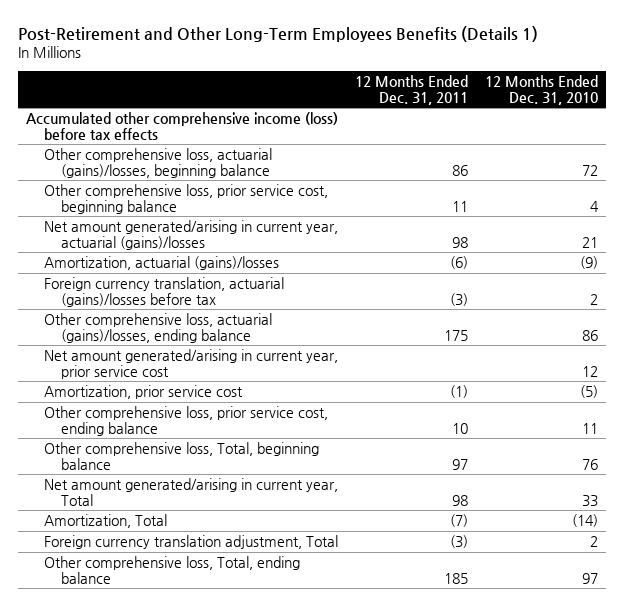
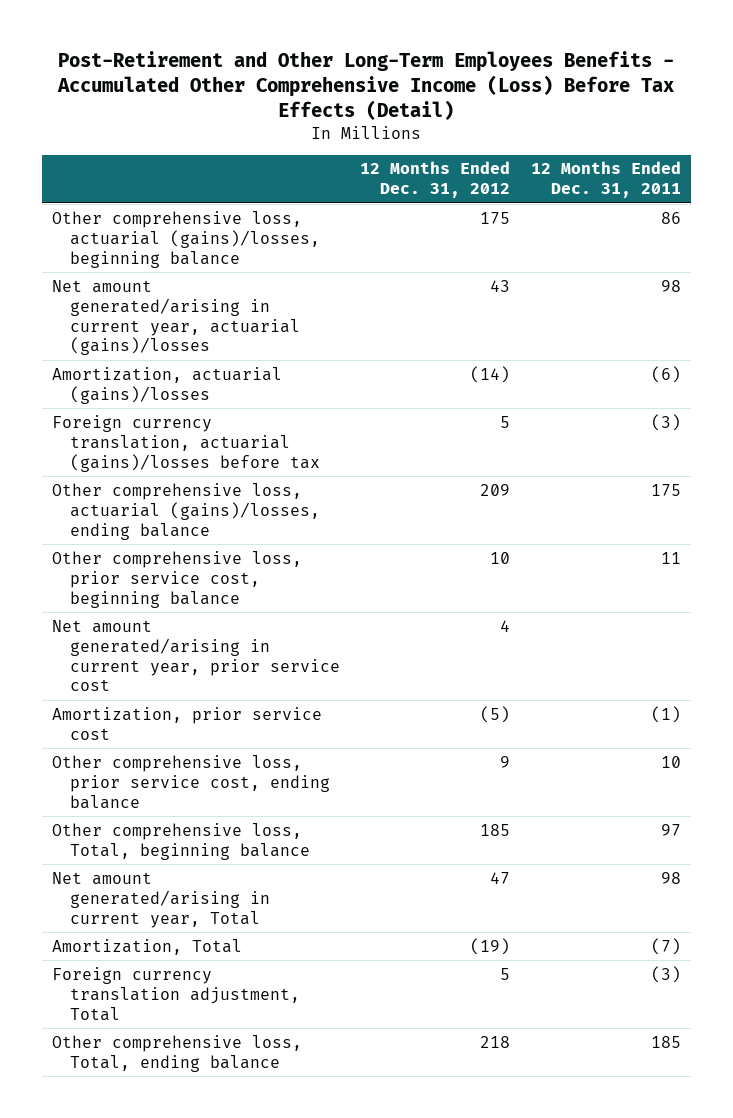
[18,26,539,43] Post-Retirement and Other Long-Term Employees Benefits (Details 1) -> [57,50,675,120] Post-Retirement and Other Long-Term Employees Benefits - Accumulated Other Comprehensive Income (Loss) Before Tax Effects (Detail)
[484,74,598,105] 12 Months Ended Dec. 31, 2010 -> none
none -> [360,161,511,199] 12 Months Ended Dec. 31, 2012
[26,112,339,140] Accumulated other comprehensive income (loss) before tax effects -> none
[43,184,328,214] Other comprehensive loss, prior service cost, beginning balance -> [52,550,303,608] Other comprehensive loss, prior service cost, beginning balance

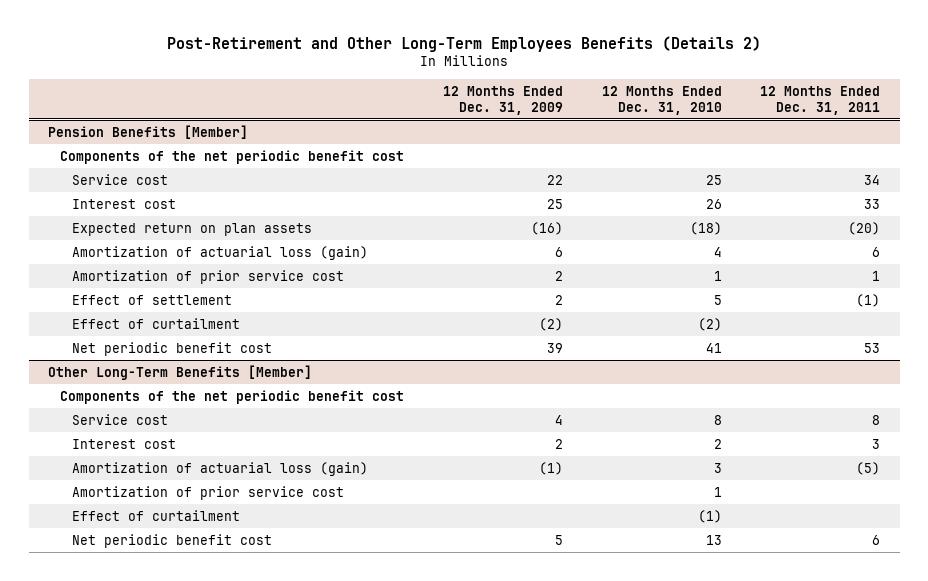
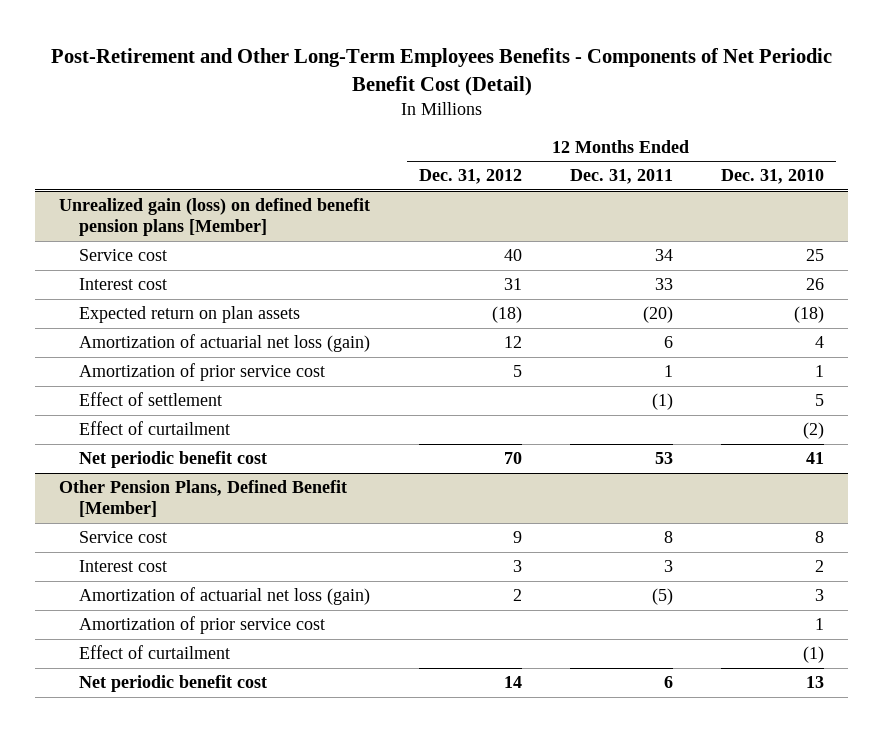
[167,35,762,52] Post-Retirement and Other Long-Term Employees Benefits (Details 2) -> [50,47,832,96] Post-Retirement and Other Long-Term Employees Benefits - Components of Net Periodic Benefit Cost (Detail)
[442,85,563,115] 12 Months Ended Dec. 31, 2009 -> none
none -> [418,169,522,185] Dec. 31, 2012
[48,124,249,139] Pension Benefits [Member] -> none
[60,149,405,164] Components of the net periodic benefit cost -> none
none -> [59,198,371,237] Unrealized gain (loss) on defined benefit pension plans [Member]
[72,245,369,260] Amortization of actuarial loss (gain) -> [79,334,371,353] Amortization of actuarial net loss (gain)
[48,364,313,380] Other Long-Term Benefits [Member] -> none
[60,389,405,404] Components of the net periodic benefit cost -> none
none -> [59,480,348,518] Other Pension Plans, Defined Benefit [Member]
[72,461,369,476] Amortization of actuarial loss (gain) -> [79,587,371,606] Amortization of actuarial net loss (gain)

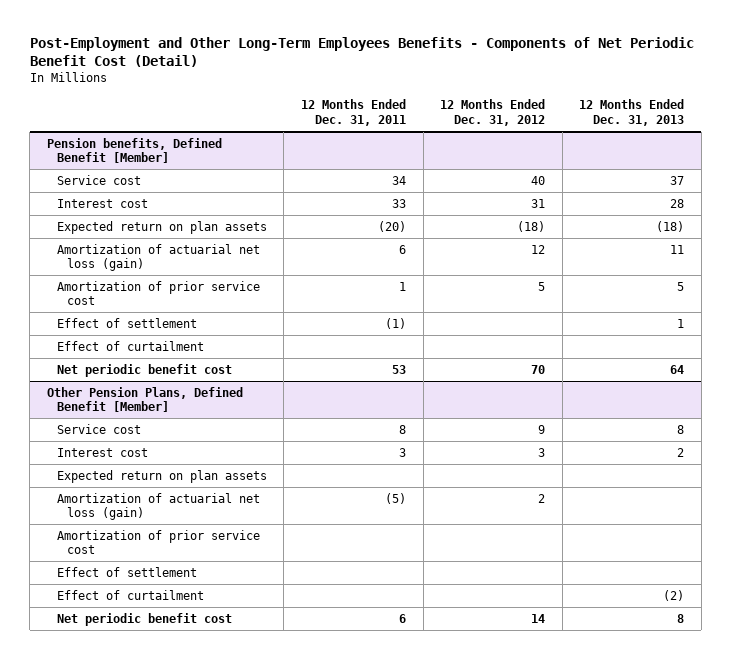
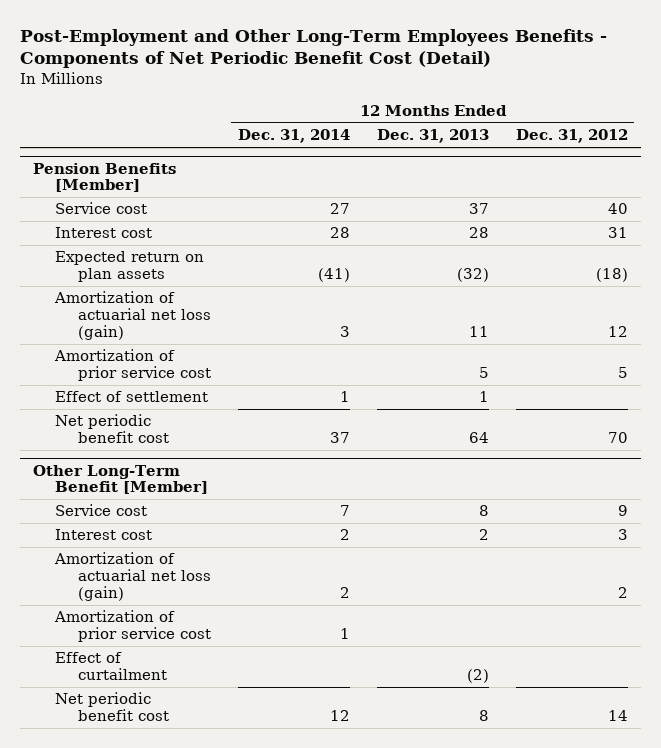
[300,99,406,127] 12 Months Ended Dec. 31, 2011 -> none
none -> [237,129,350,144] Dec. 31, 2014
[47,137,223,164] Pension benefits, Defined Benefit [Member] -> [33,162,177,193] Pension Benefits [Member]
[656,220,685,232] (18) -> [456,268,489,283] (32)
[56,340,204,351] Effect of curtailment -> none
[47,386,244,413] Other Pension Plans, Defined Benefit [Member] -> none
none -> [33,464,209,495] Other Long-Term Benefit [Member]
[56,469,267,483] Expected return on plan assets -> none
[56,566,197,577] Effect of settlement -> none

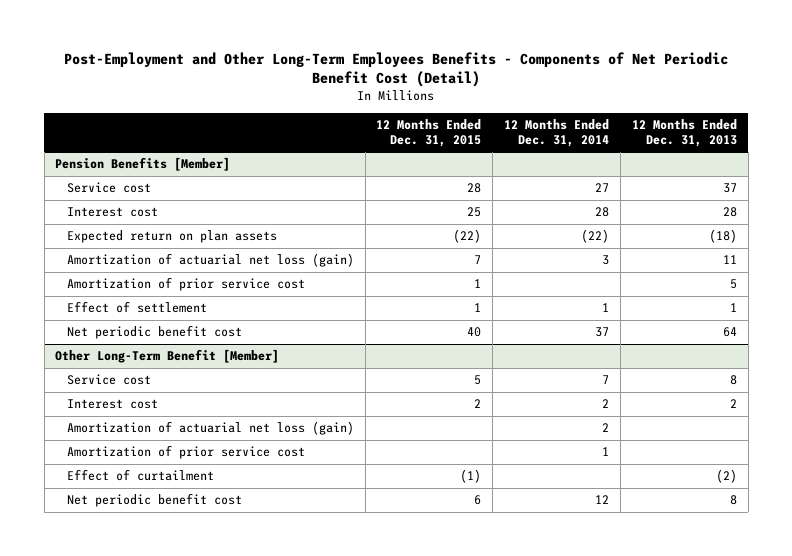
[515,129,628,144] Dec. 31, 2012 -> none
none -> [376,118,482,148] 12 Months Ended Dec. 31, 2015
[317,268,350,283] (41) -> [581,229,610,244] (22)
[456,268,489,283] (32) -> [708,229,737,244] (18)

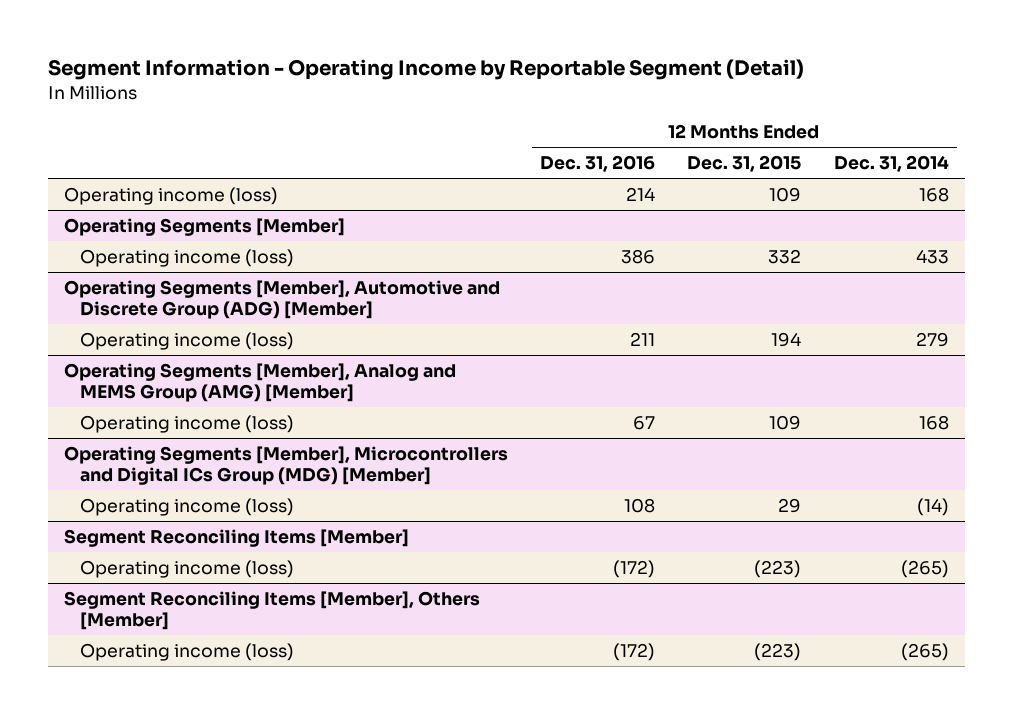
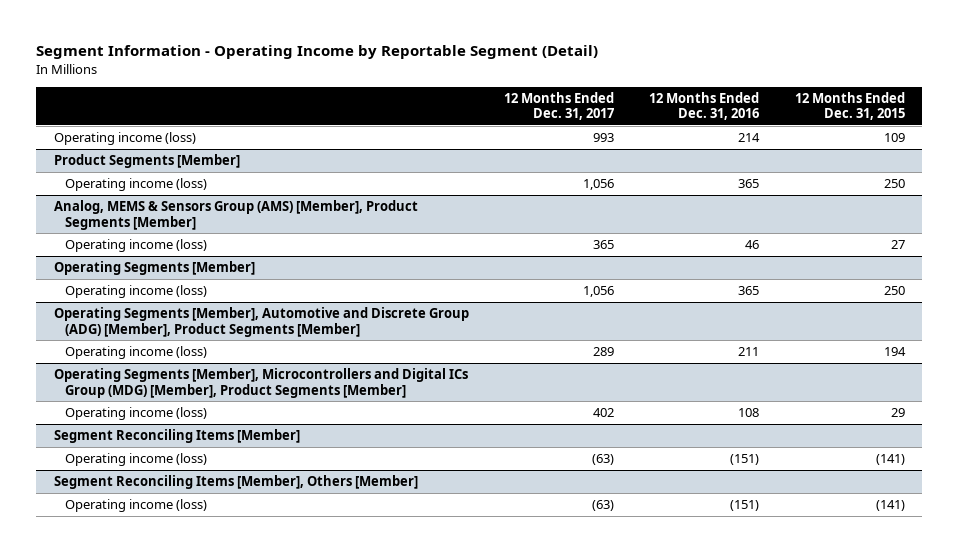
[833,155,949,173] Dec. 31, 2014 -> none
none -> [504,91,615,121] 12 Months Ended Dec. 31, 2017
none -> [53,154,240,169] Product Segments [Member]
none -> [65,178,208,192] Operating income (loss)
none -> [53,200,418,230] Analog, MEMS & Sensors Group (AMS) [Member], Product Segments [Member]
none -> [65,239,208,253] Operating income (loss)
[621,248,656,264] 386 -> [738,286,760,296] 365
[768,248,802,264] 332 -> [883,286,905,296] 250
[63,279,500,320] Operating Segments [Member], Automotive and Discrete Group (ADG) [Member] -> [53,307,469,337] Operating Segments [Member], Automotive and Discrete Group (ADG) [Member], Product Segments [Member]
[63,362,456,403] Operating Segments [Member], Analog and MEMS Group (AMG) [Member] -> none
[79,414,294,433] Operating income (loss) -> none
[63,445,508,486] Operating Segments [Member], Microcontrollers and Digital ICs Group (MDG) [Member] -> [53,368,468,398] Operating Segments [Member], Microcontrollers and Digital ICs Group (MDG) [Member], Product Segments [Member]
[613,559,656,578] (172) -> [730,454,760,466] (151)
[754,559,802,578] (223) -> [875,454,905,466] (141)
[613,642,656,661] (172) -> [730,500,760,512] (151)
[754,642,802,661] (223) -> [875,500,905,512] (141)

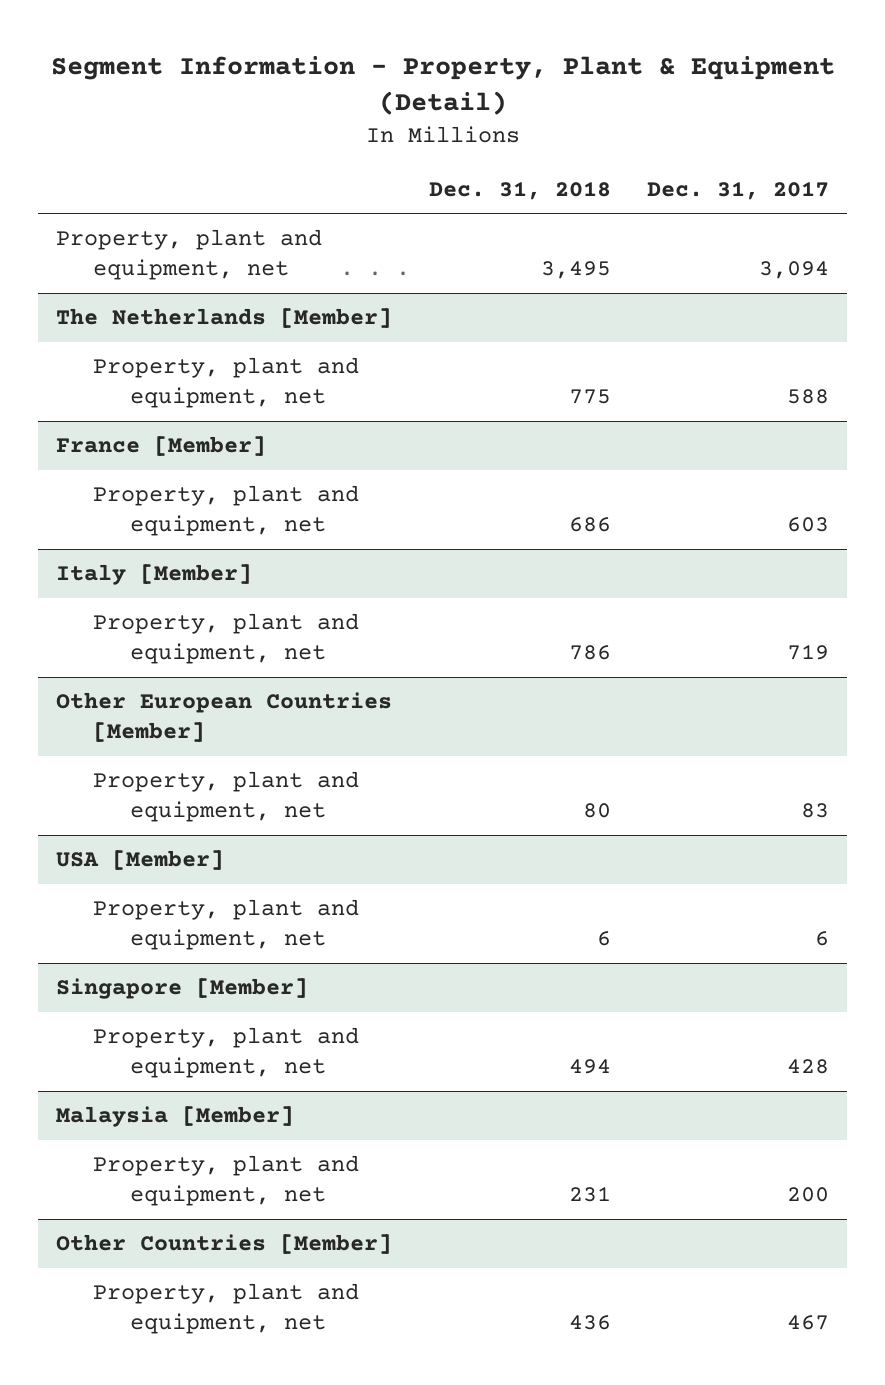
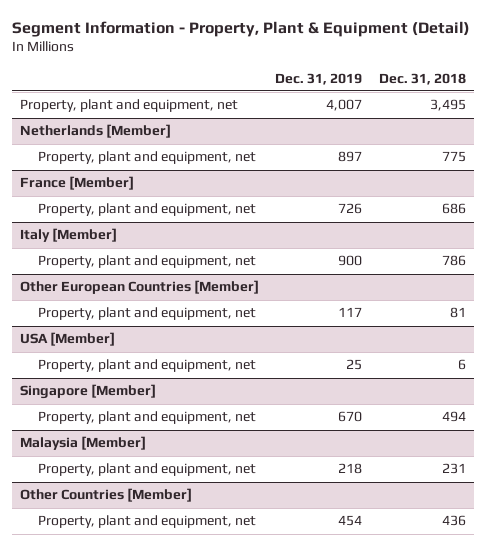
[647,180,830,200] Dec. 31, 2017 -> none
none -> [275,72,363,85] Dec. 31, 2019
[55,308,392,329] The Netherlands [Member] -> [19,124,171,139] Netherlands [Member]
[582,803,611,819] 80 -> [450,307,467,319] 81

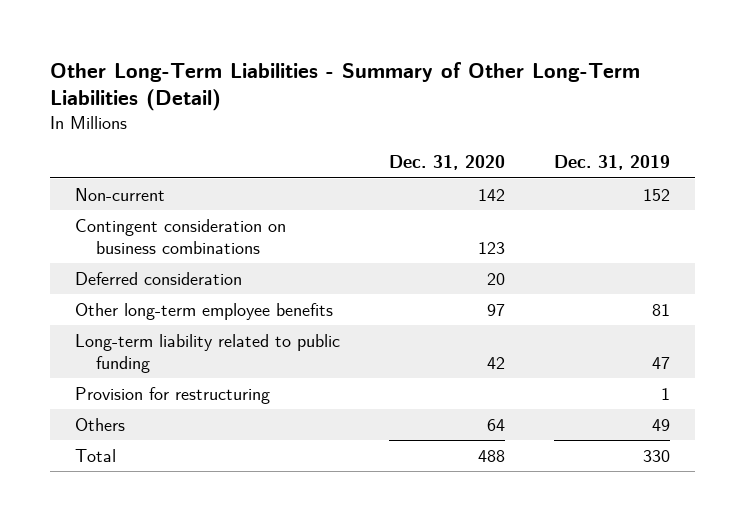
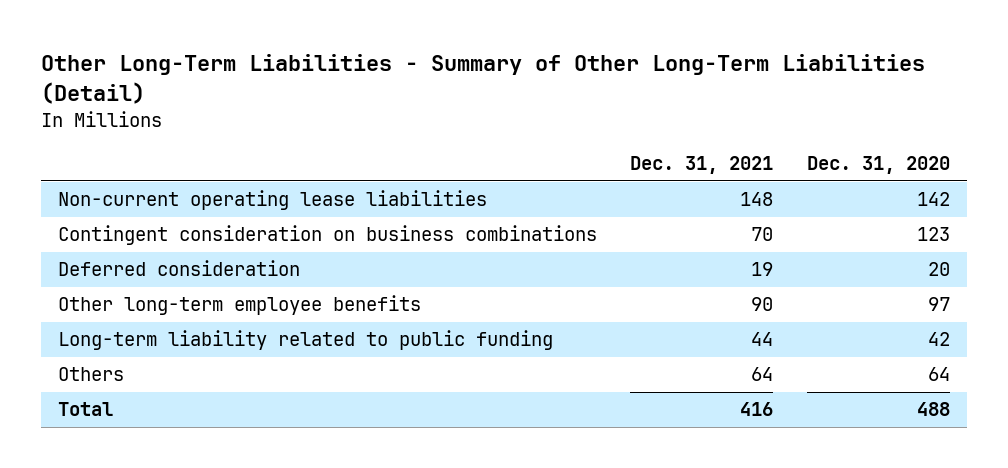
[553,155,670,171] Dec. 31, 2019 -> none
none -> [630,156,774,175] Dec. 31, 2021
[74,187,165,201] Non-current -> [57,190,487,211] Non-current operating lease liabilities
[74,386,270,404] Provision for restructuring -> none

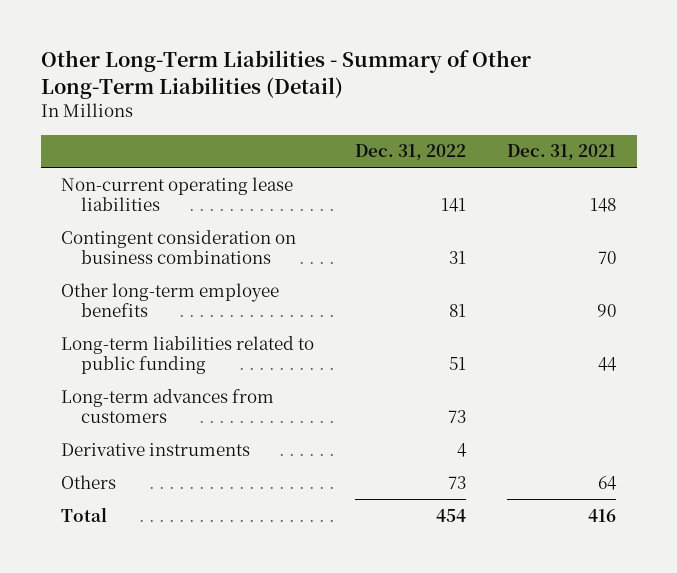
[806,156,950,175] Dec. 31, 2020 -> none
none -> [355,144,467,161] Dec. 31, 2022
[57,260,300,277] Deferred consideration -> none
[57,330,553,351] Long-term liability related to public funding -> [61,335,315,374] Long-term liabilities related to public funding
none -> [61,388,275,423] Long-term advances from customers
none -> [61,442,251,456] Derivative instruments

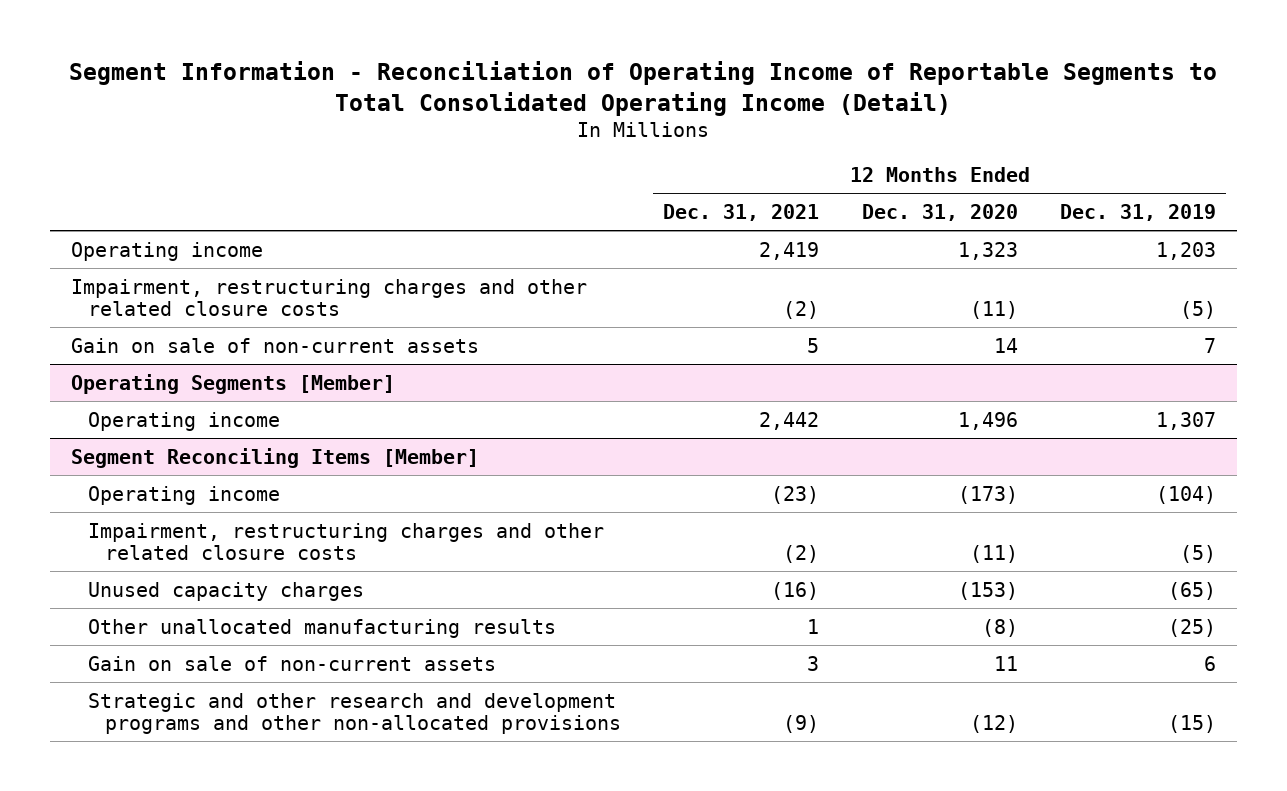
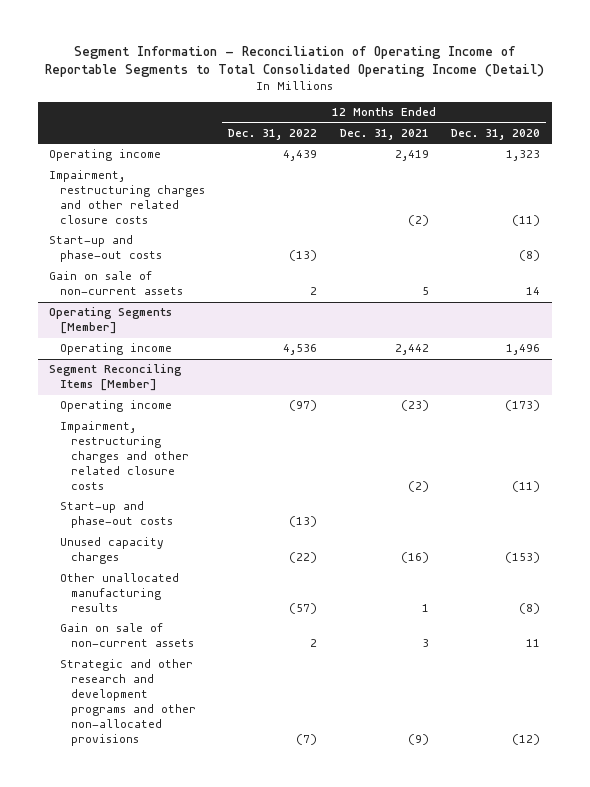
[1059,203,1216,221] Dec. 31, 2019 -> none
none -> [227,129,317,141] Dec. 31, 2022
none -> [49,235,162,263] Start-up and phase-out costs
none -> [59,501,173,529] Start-up and phase-out costs

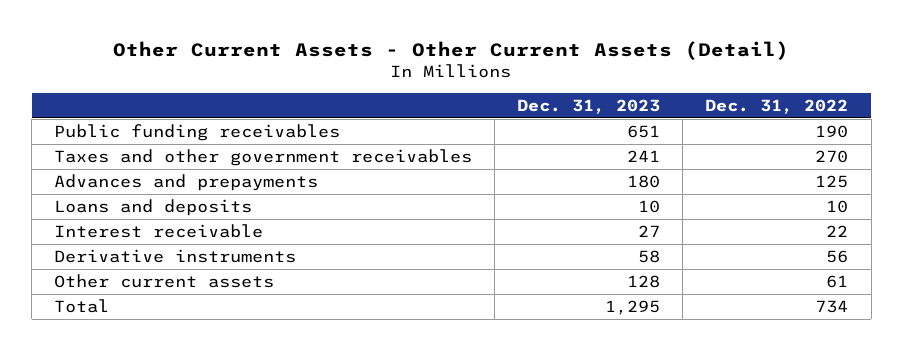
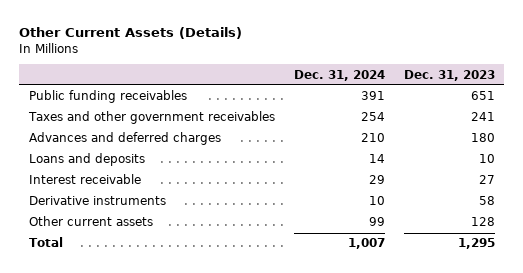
[113,41,790,61] Other Current Assets - Other Current Assets (Detail) -> [19,27,243,40] Other Current Assets (Details)
[705,98,849,114] Dec. 31, 2022 -> none
none -> [293,69,385,81] Dec. 31, 2024
[54,173,319,191] Advances and prepayments -> [28,132,221,146] Advances and deferred charges

